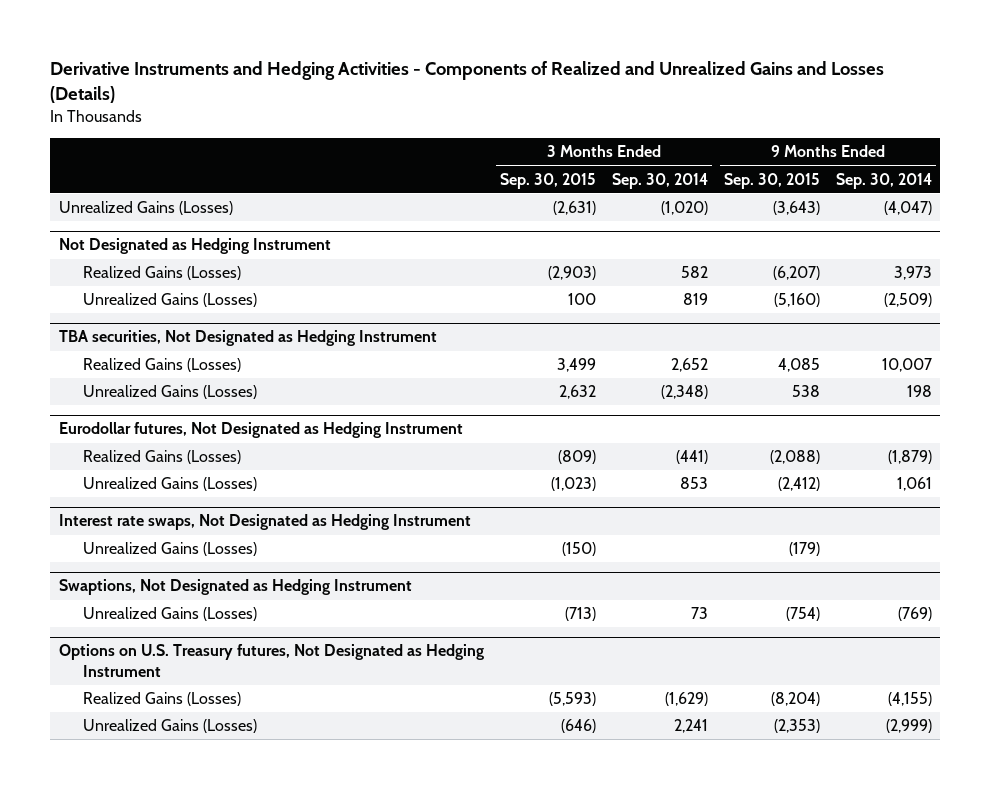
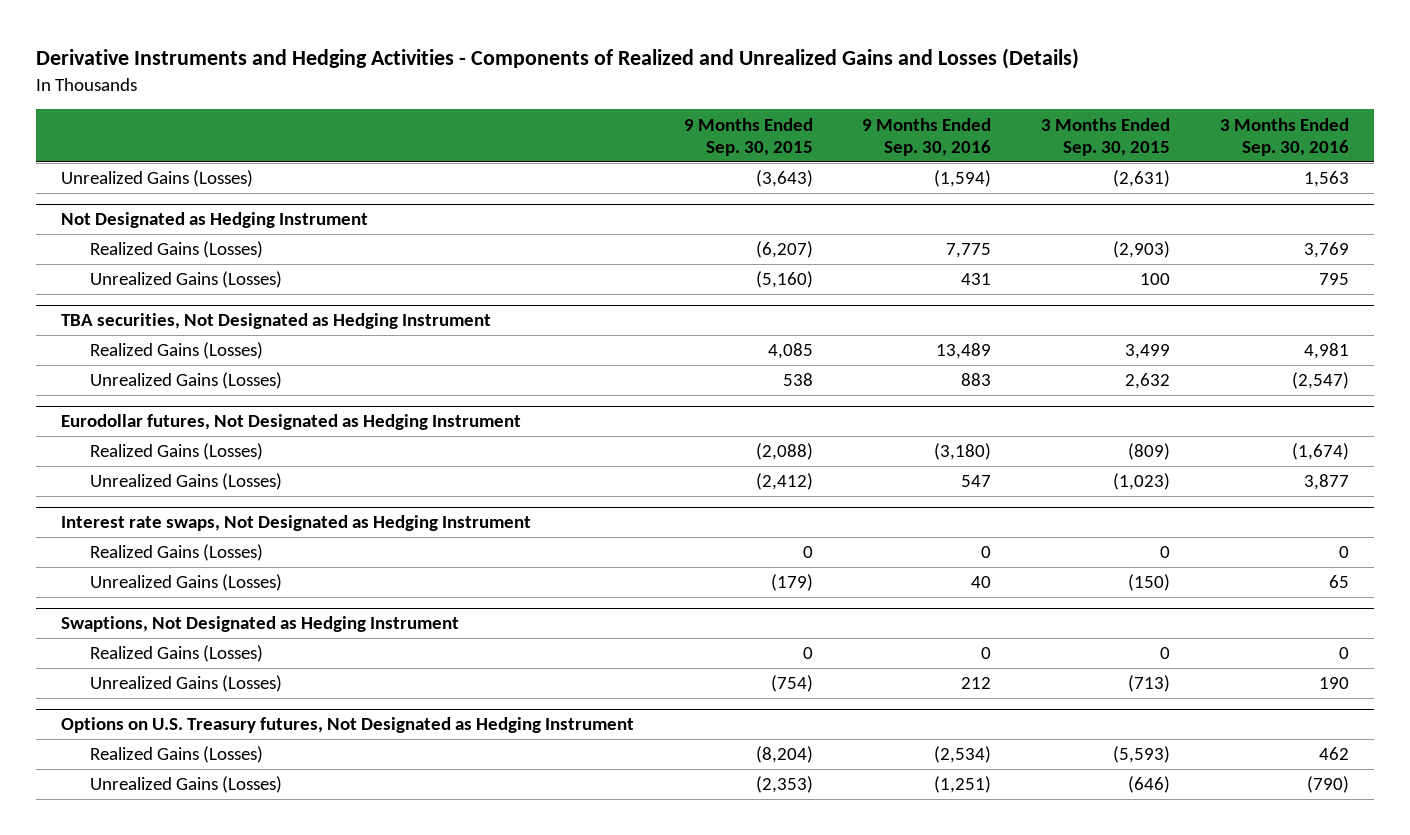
[611,172,708,189] Sep. 30, 2014 -> none
[836,172,933,189] Sep. 30, 2014 -> none
none -> [862,117,992,156] 9 Months Ended Sep. 30, 2016
none -> [1219,117,1349,156] 3 Months Ended Sep. 30, 2016
none -> [89,544,263,562] Realized Gains (Losses)
none -> [89,645,263,663] Realized Gains (Losses)

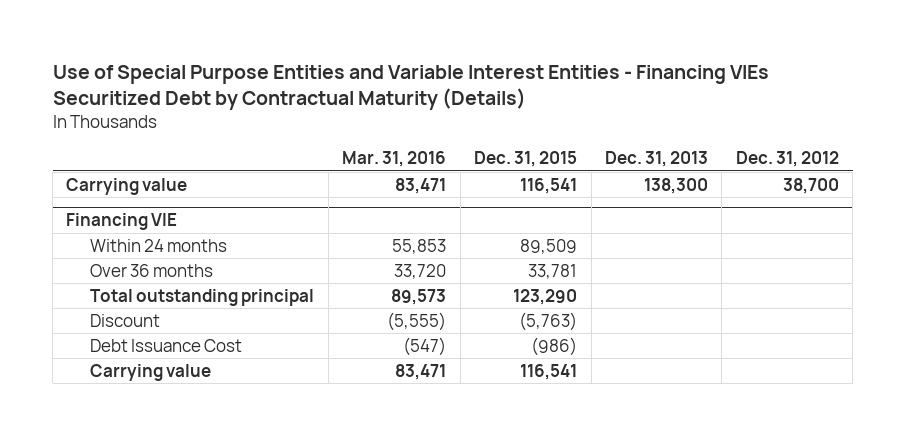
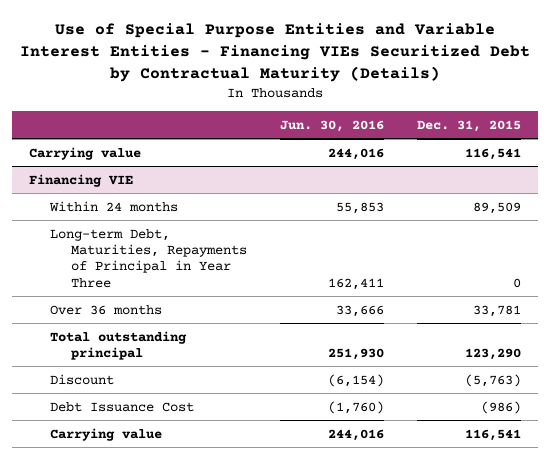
[342,151,447,168] Mar. 31, 2016 -> none
[604,151,708,168] Dec. 31, 2013 -> none
[735,151,839,168] Dec. 31, 2012 -> none
none -> [280,120,385,133] Jun. 30, 2016
none -> [49,228,248,288] Long-term Debt, Maturities, Repayments of Principal in Year Three

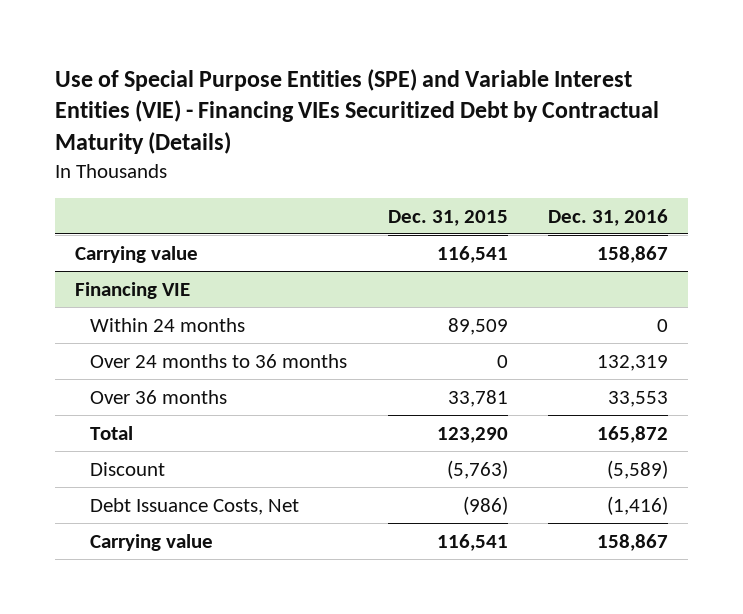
[19,23,530,83] Use of Special Purpose Entities and Variable Interest Entities - Financing VIEs Securitized Debt by Contractual Maturity (Details) -> [54,68,659,155] Use of Special Purpose Entities (SPE) and Variable Interest Entities (VIE) - Financing VIEs Securitized Debt by Contractual Maturity (Details)
[280,120,385,133] Jun. 30, 2016 -> none
none -> [547,208,668,226] Dec. 31, 2016
[49,228,248,288] Long-term Debt, Maturities, Repayments of Principal in Year Three -> [90,353,348,368] Over 24 months to 36 months
[49,330,187,360] Total outstanding principal -> [90,425,134,440] Total
[49,401,194,412] Debt Issuance Cost -> [90,497,300,515] Debt Issuance Costs, Net

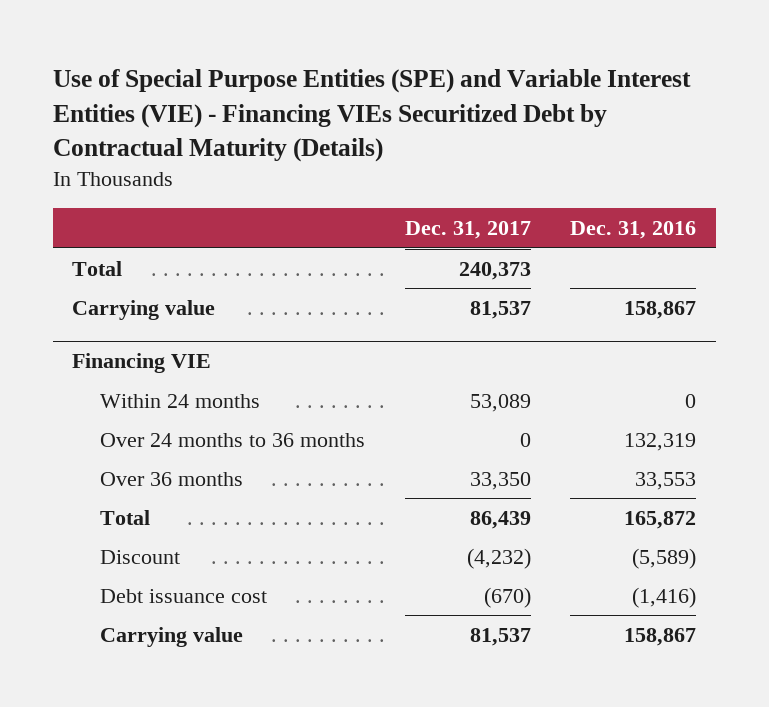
[387,209,508,226] Dec. 31, 2015 -> none
none -> [404,221,531,240] Dec. 31, 2017
none -> [72,260,123,276] Total
[90,497,300,515] Debt Issuance Costs, Net -> [99,588,267,603] Debt issuance cost

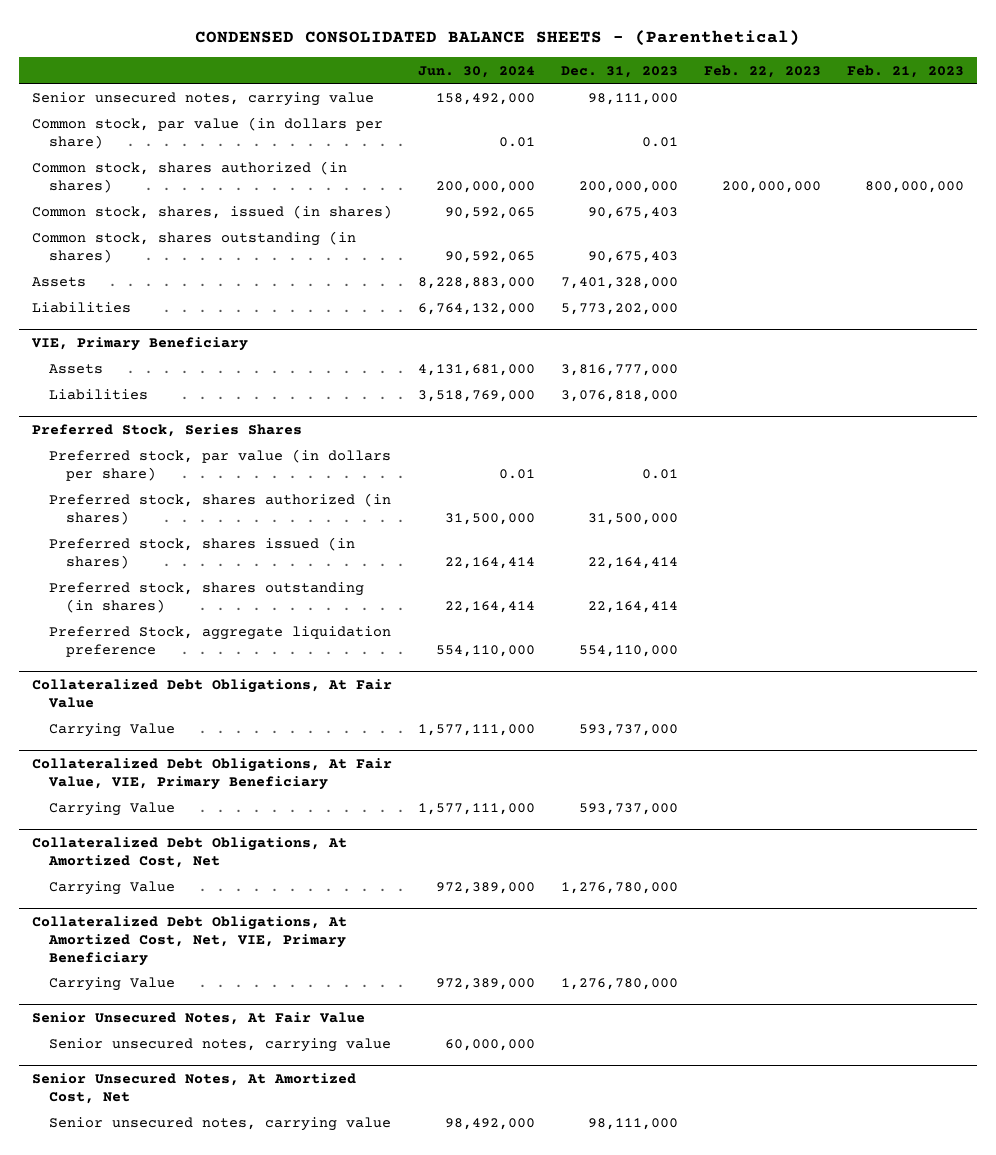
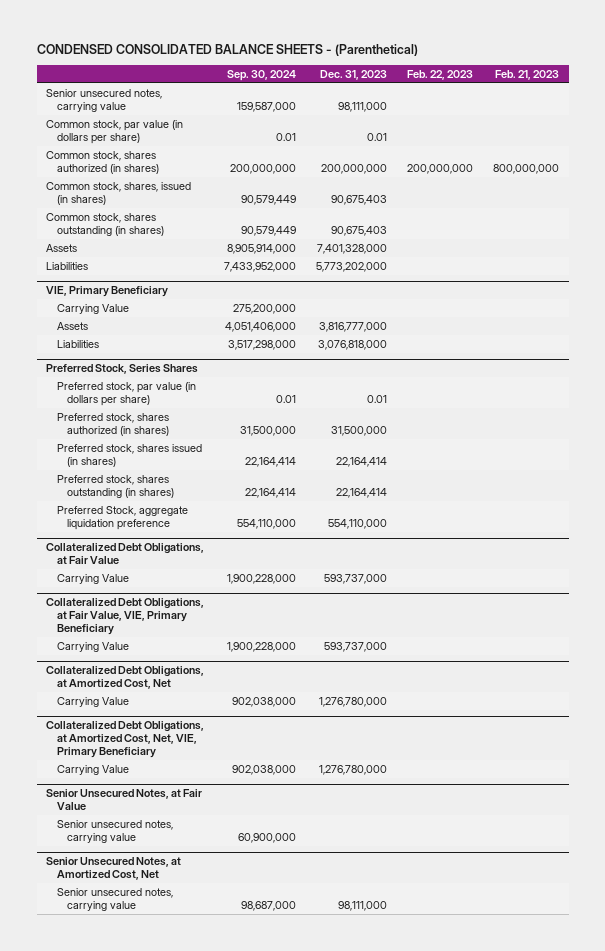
[417,65,535,78] Jun. 30, 2024 -> none
none -> [227,69,297,81] Sep. 30, 2024
none -> [56,304,129,315] Carrying Value
[31,679,392,709] Collateralized Debt Obligations, At Fair Value -> [46,543,205,565] Collateralized Debt Obligations, at Fair Value
[31,758,392,791] Collateralized Debt Obligations, At Fair Value, VIE, Primary Beneficiary -> [46,598,205,636] Collateralized Debt Obligations, at Fair Value, VIE, Primary Beneficiary
[31,837,347,869] Collateralized Debt Obligations, At Amortized Cost, Net -> [46,666,205,690] Collateralized Debt Obligations, at Amortized Cost, Net
[31,916,347,966] Collateralized Debt Obligations, At Amortized Cost, Net, VIE, Primary Beneficiary -> [46,721,205,759] Collateralized Debt Obligations, at Amortized Cost, Net, VIE, Primary Beneficiary
[31,1012,365,1026] Senior Unsecured Notes, At Fair Value -> [46,789,203,811] Senior Unsecured Notes, at Fair Value
[31,1073,356,1105] Senior Unsecured Notes, At Amortized Cost, Net -> [46,857,182,881] Senior Unsecured Notes, at Amortized Cost, Net

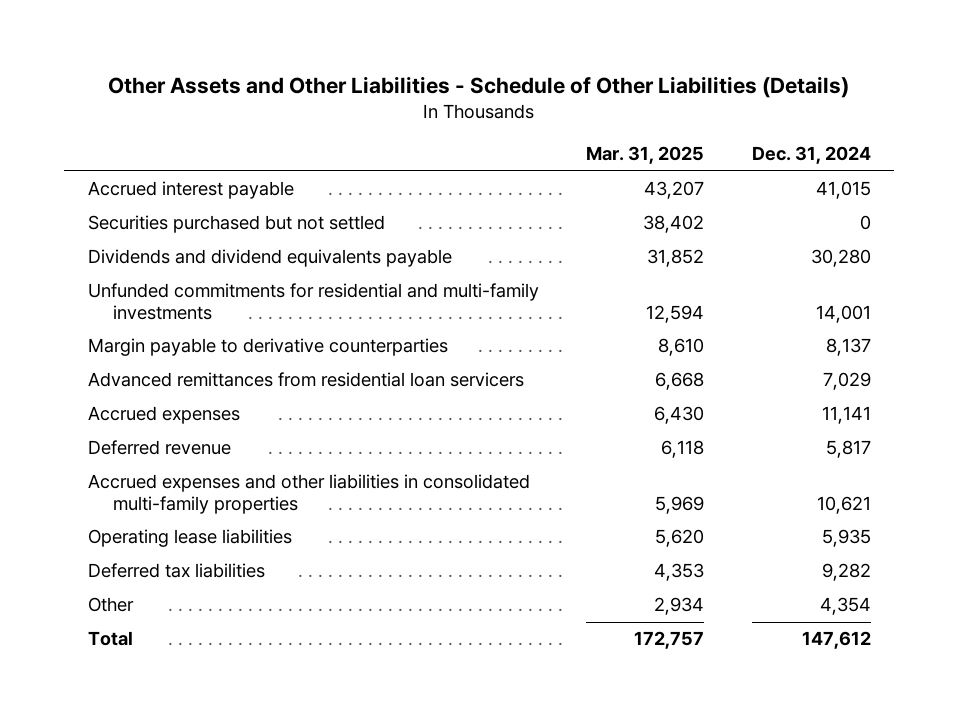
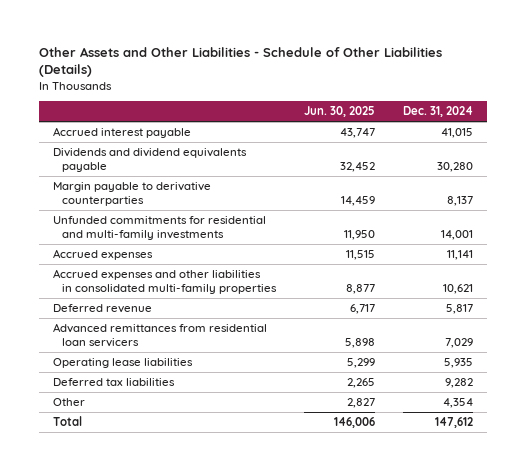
[586,146,705,165] Mar. 31, 2025 -> none
none -> [304,106,376,118] Jun. 30, 2025
[87,215,385,234] Securities purchased but not settled -> none
[87,283,539,321] Unfunded commitments for residential and multi-family investments -> [53,216,267,241] Unfunded commitments for residential and multi-family investments
[87,440,231,456] Deferred revenue -> [53,304,153,314] Deferred revenue
[87,372,524,388] Advanced remittances from residential loan servicers -> [53,323,268,348] Advanced remittances from residential loan servicers

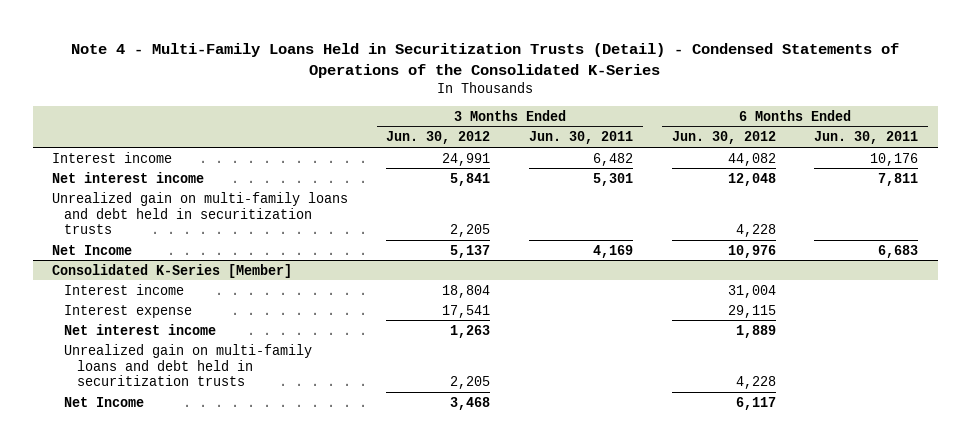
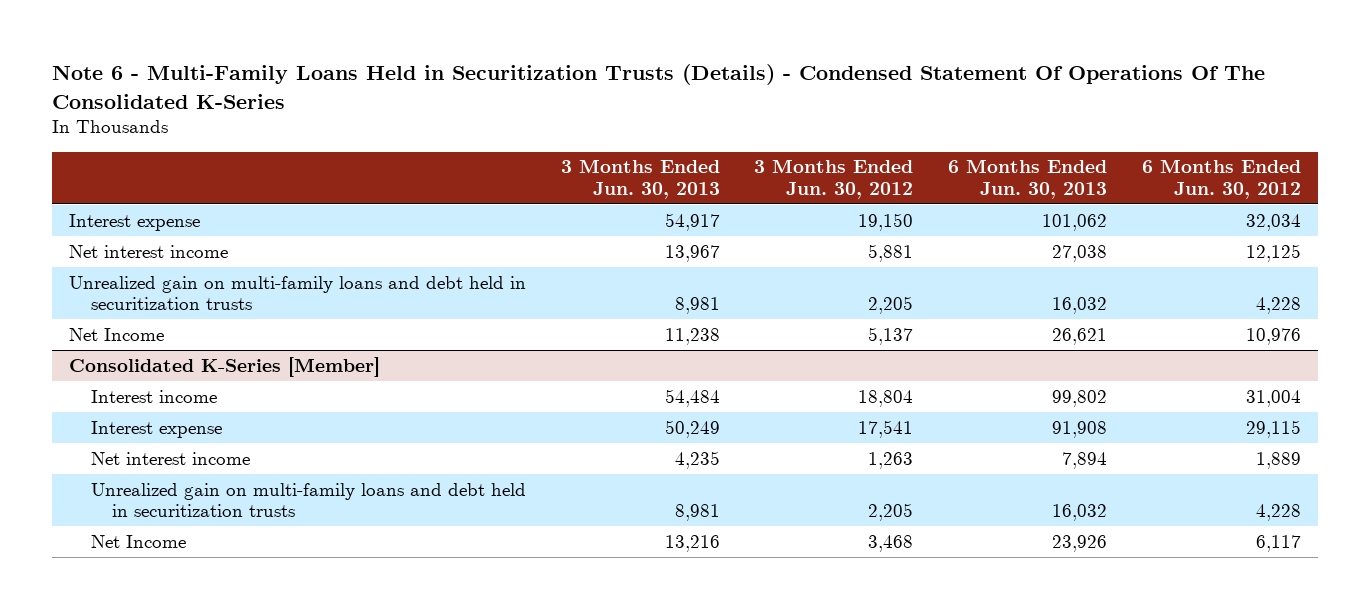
[71,42,900,78] Note 4 - Multi-Family Loans Held in Securitization Trusts (Detail) - Condensed Statements of Operations of the Consolidated K-Series -> [51,64,1265,109] Note 6 - Multi-Family Loans Held in Securitization Trusts (Details) - Condensed Statement Of Operations Of The Consolidated K-Series
[529,131,634,145] Jun. 30, 2011 -> none
[814,131,919,145] Jun. 30, 2011 -> none
none -> [560,159,720,199] 3 Months Ended Jun. 30, 2013
none -> [948,159,1108,199] 6 Months Ended Jun. 30, 2013
[51,151,172,163] Interest income -> none
none -> [69,213,201,231] Interest expense
[450,172,491,186] 5,841 -> [868,243,914,262] 5,881
[727,172,776,186] 12,048 -> [1245,243,1301,262] 12,125

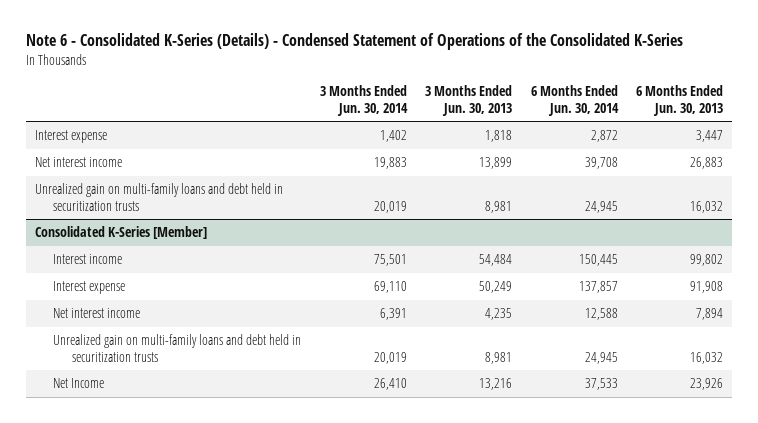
[51,64,1265,109] Note 6 - Multi-Family Loans Held in Securitization Trusts (Details) - Condensed Statement Of Operations Of The Consolidated K-Series -> [25,33,683,51] Note 6 - Consolidated K-Series (Details) - Condensed Statement of Operations of the Consolidated K-Series
[754,159,914,199] 3 Months Ended Jun. 30, 2012 -> none
[1141,159,1301,199] 6 Months Ended Jun. 30, 2012 -> none
none -> [319,85,408,116] 3 Months Ended Jun. 30, 2014
none -> [530,85,619,116] 6 Months Ended Jun. 30, 2014
[664,212,720,231] 54,917 -> [485,130,513,143] 1,818
[1042,213,1108,231] 101,062 -> [695,130,723,143] 3,447
[664,244,720,262] 13,967 -> [479,157,513,170] 13,899
[1052,244,1108,262] 27,038 -> [689,157,723,170] 26,883
[69,327,165,341] Net Income -> none

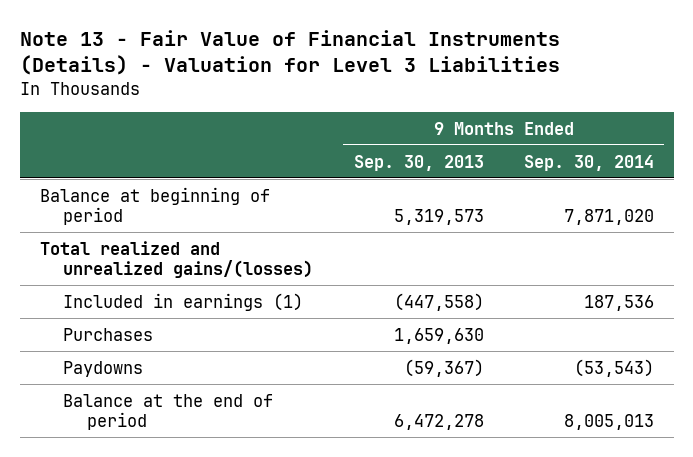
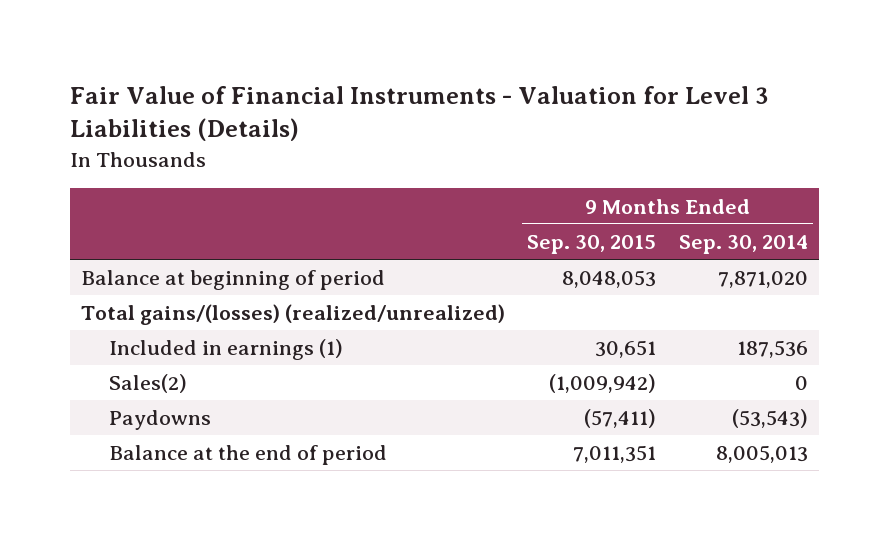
[19,29,560,76] Note 13 - Fair Value of Financial Instruments (Details) - Valuation for Level 3 Liabilities -> [70,85,770,142] Fair Value of Financial Instruments - Valuation for Level 3 Liabilities (Details)
[353,154,484,171] Sep. 30, 2013 -> none
none -> [527,234,657,254] Sep. 30, 2015
[39,240,314,278] Total realized and unrealized gains/(losses) -> [81,304,506,326] Total gains/(losses) (realized/unrealized)
[63,327,154,341] Purchases -> none
none -> [108,374,187,394] Sales(2)

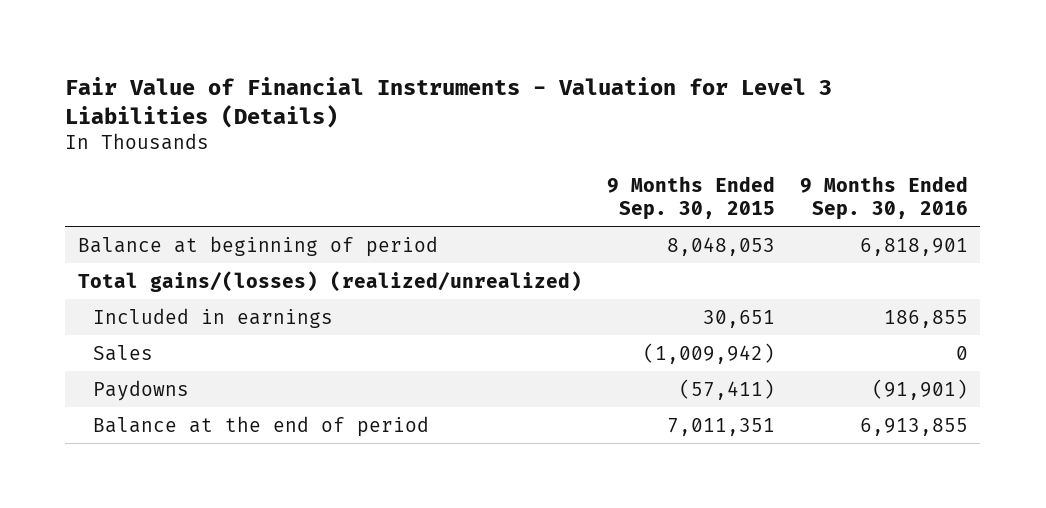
[678,234,808,254] Sep. 30, 2014 -> none
none -> [799,176,968,220] 9 Months Ended Sep. 30, 2016
[108,339,343,361] Included in earnings (1) -> [93,307,334,328] Included in earnings
[108,374,187,394] Sales(2) -> [93,344,154,361] Sales

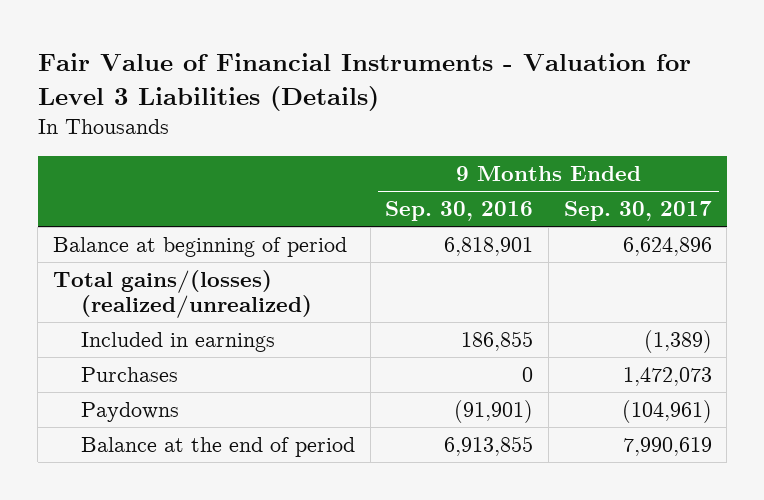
[606,176,775,220] 9 Months Ended Sep. 30, 2015 -> none
none -> [563,201,712,222] Sep. 30, 2017
[93,344,154,361] Sales -> [81,367,179,383] Purchases

